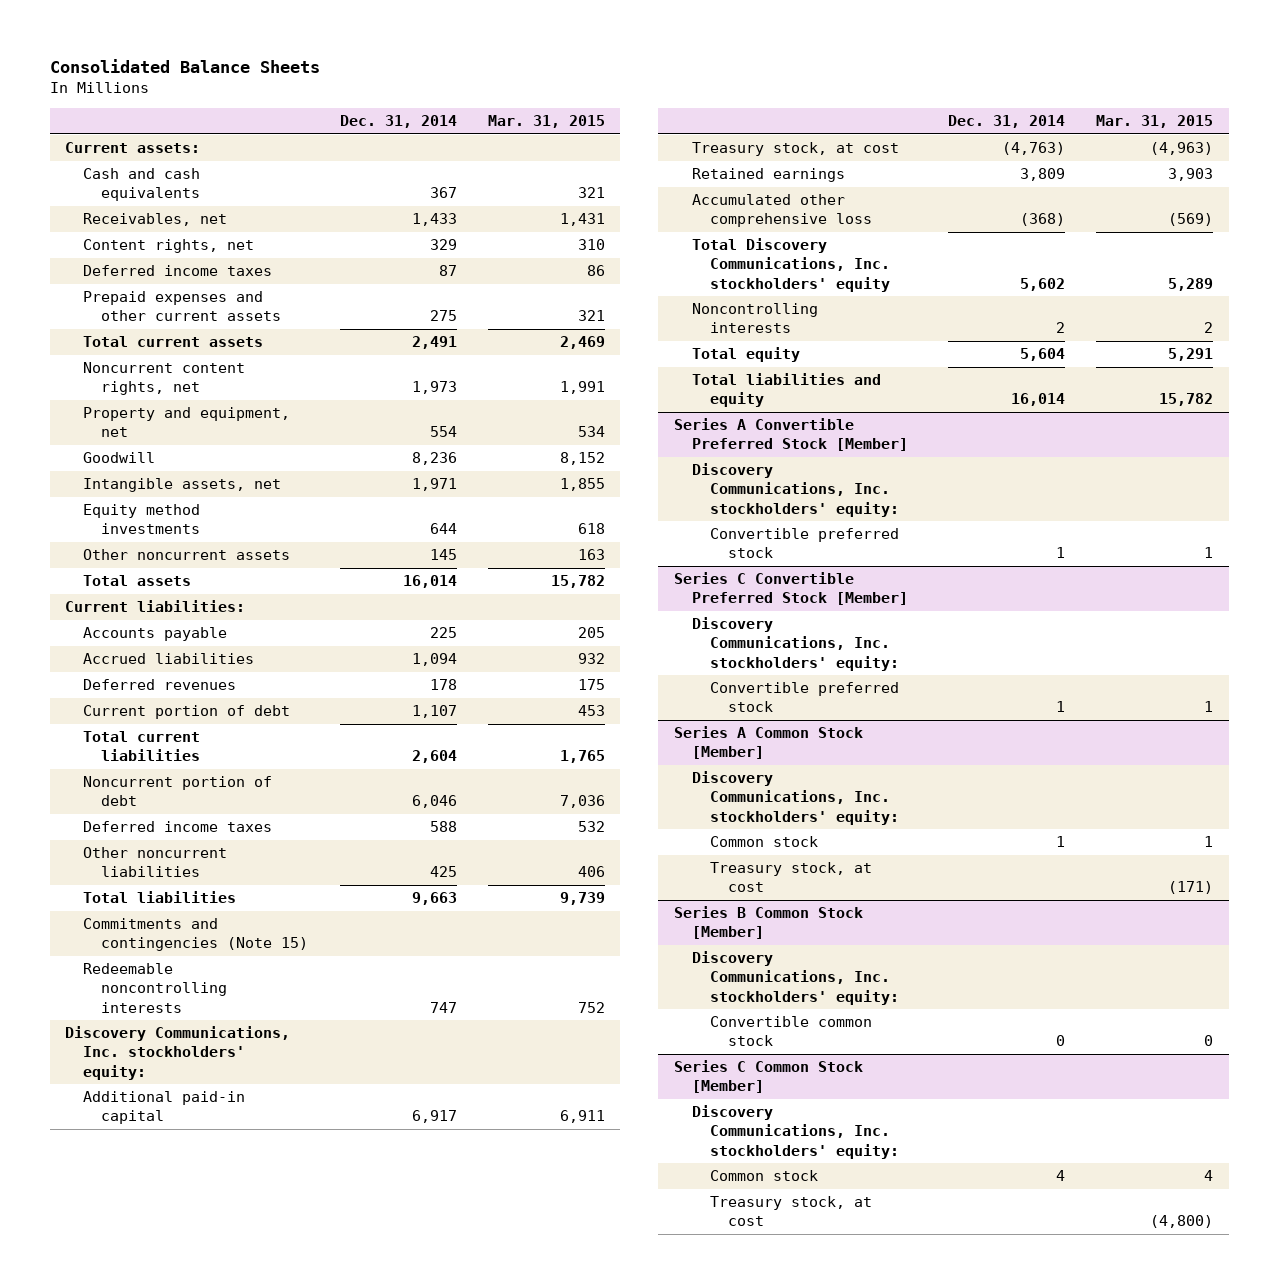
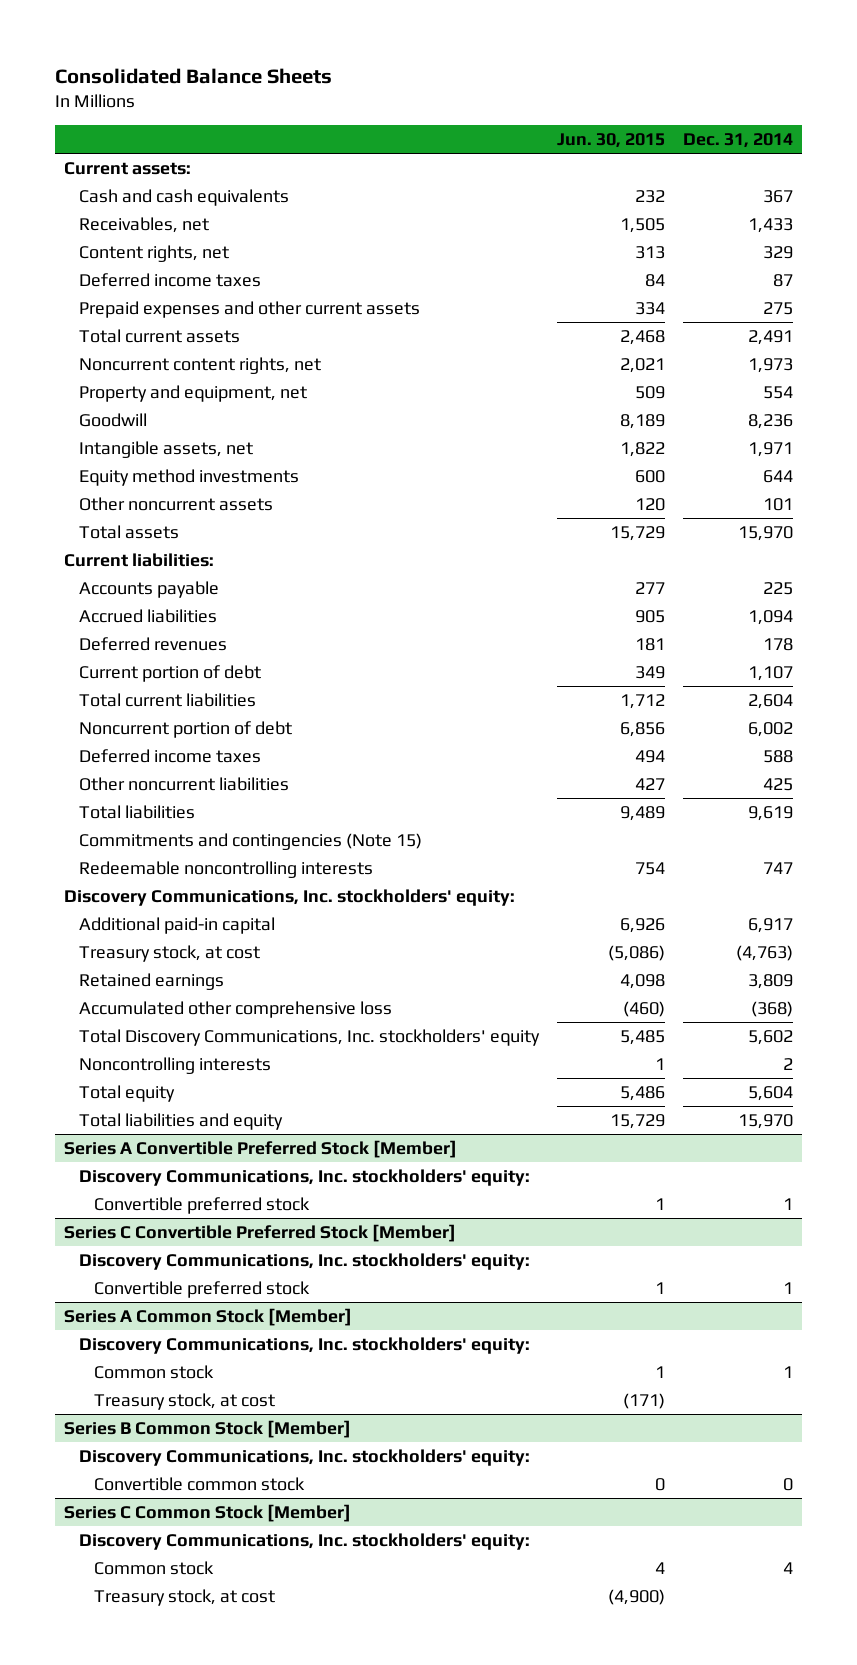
[487,115,605,129] Mar. 31, 2015 -> none
none -> [556,133,665,149] Jun. 30, 2015
[429,549,457,561] 145 -> [762,497,793,511] 101
[402,575,457,589] 16,014 -> [737,525,793,541] 15,970
[411,795,457,809] 6,046 -> [747,721,793,737] 6,002
[411,892,457,906] 9,663 -> [747,805,793,821] 9,619
[1010,393,1065,407] 16,014 -> [737,1113,793,1129] 15,970

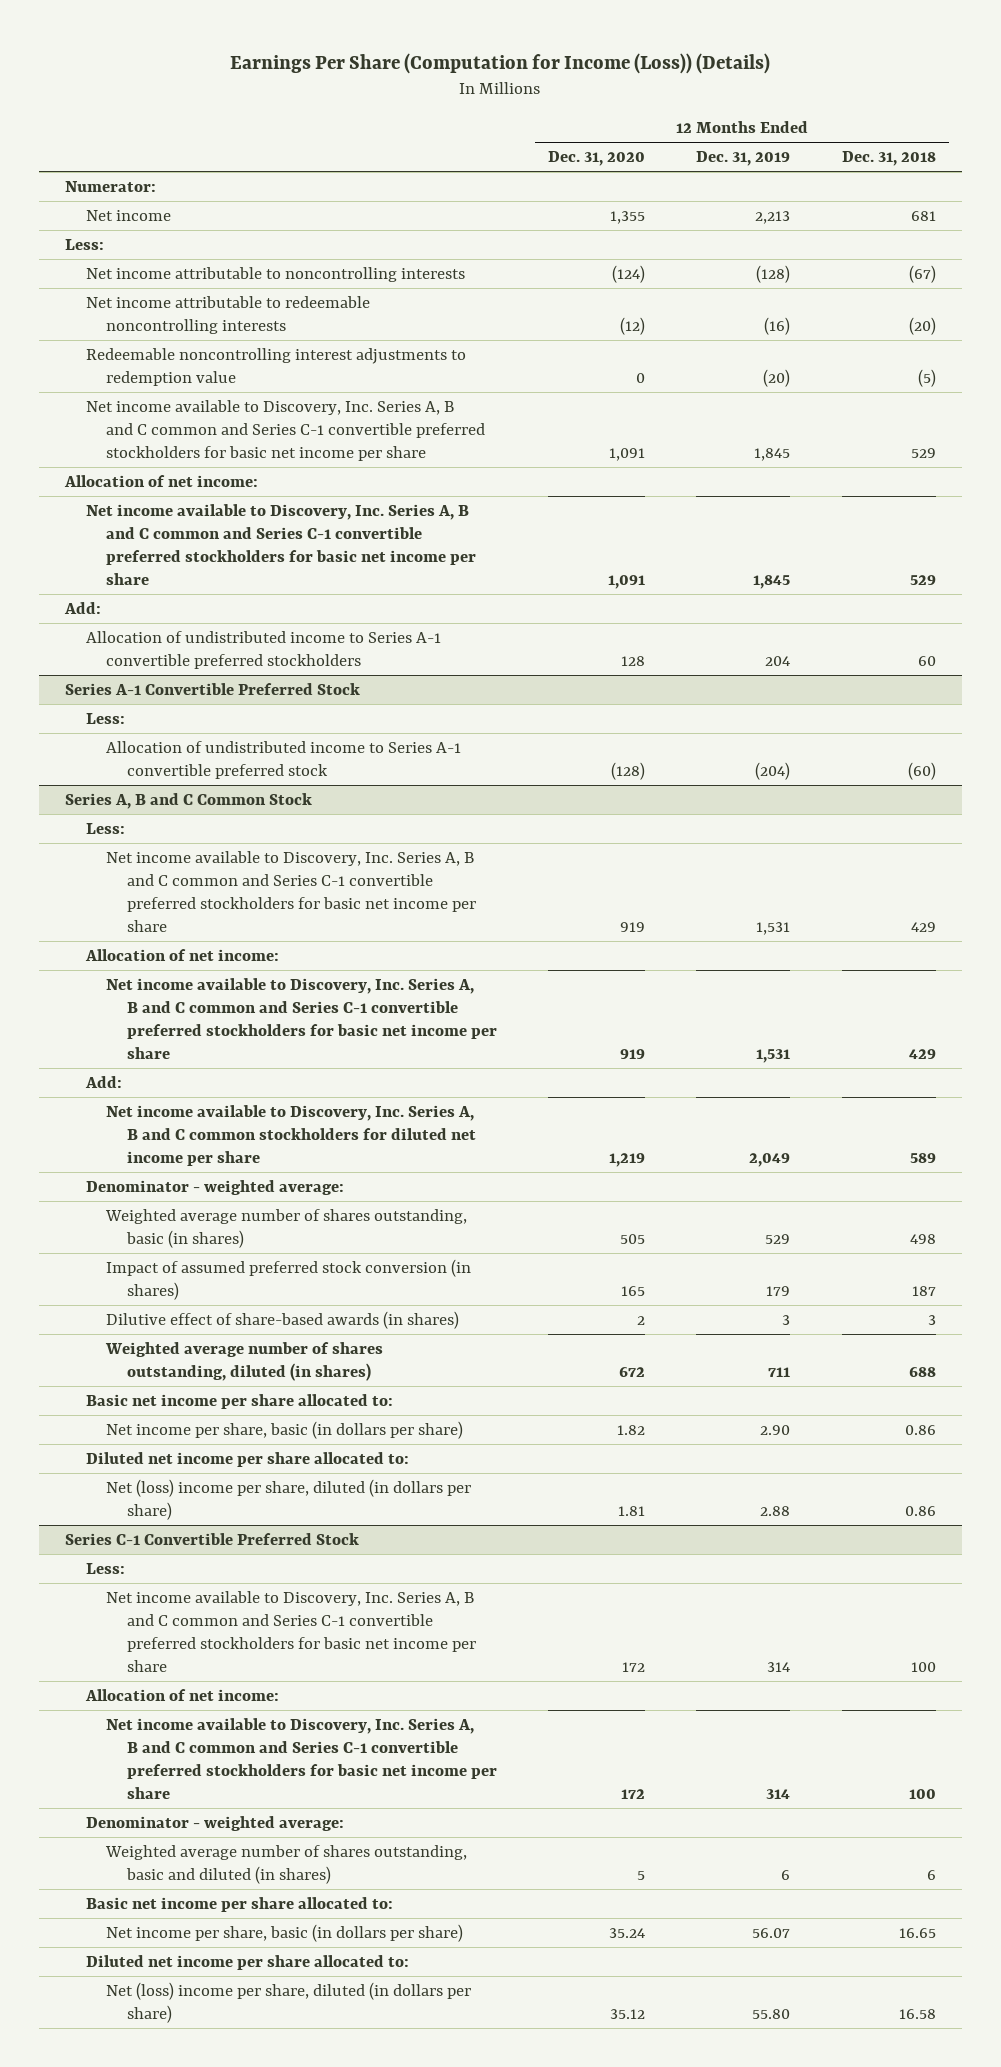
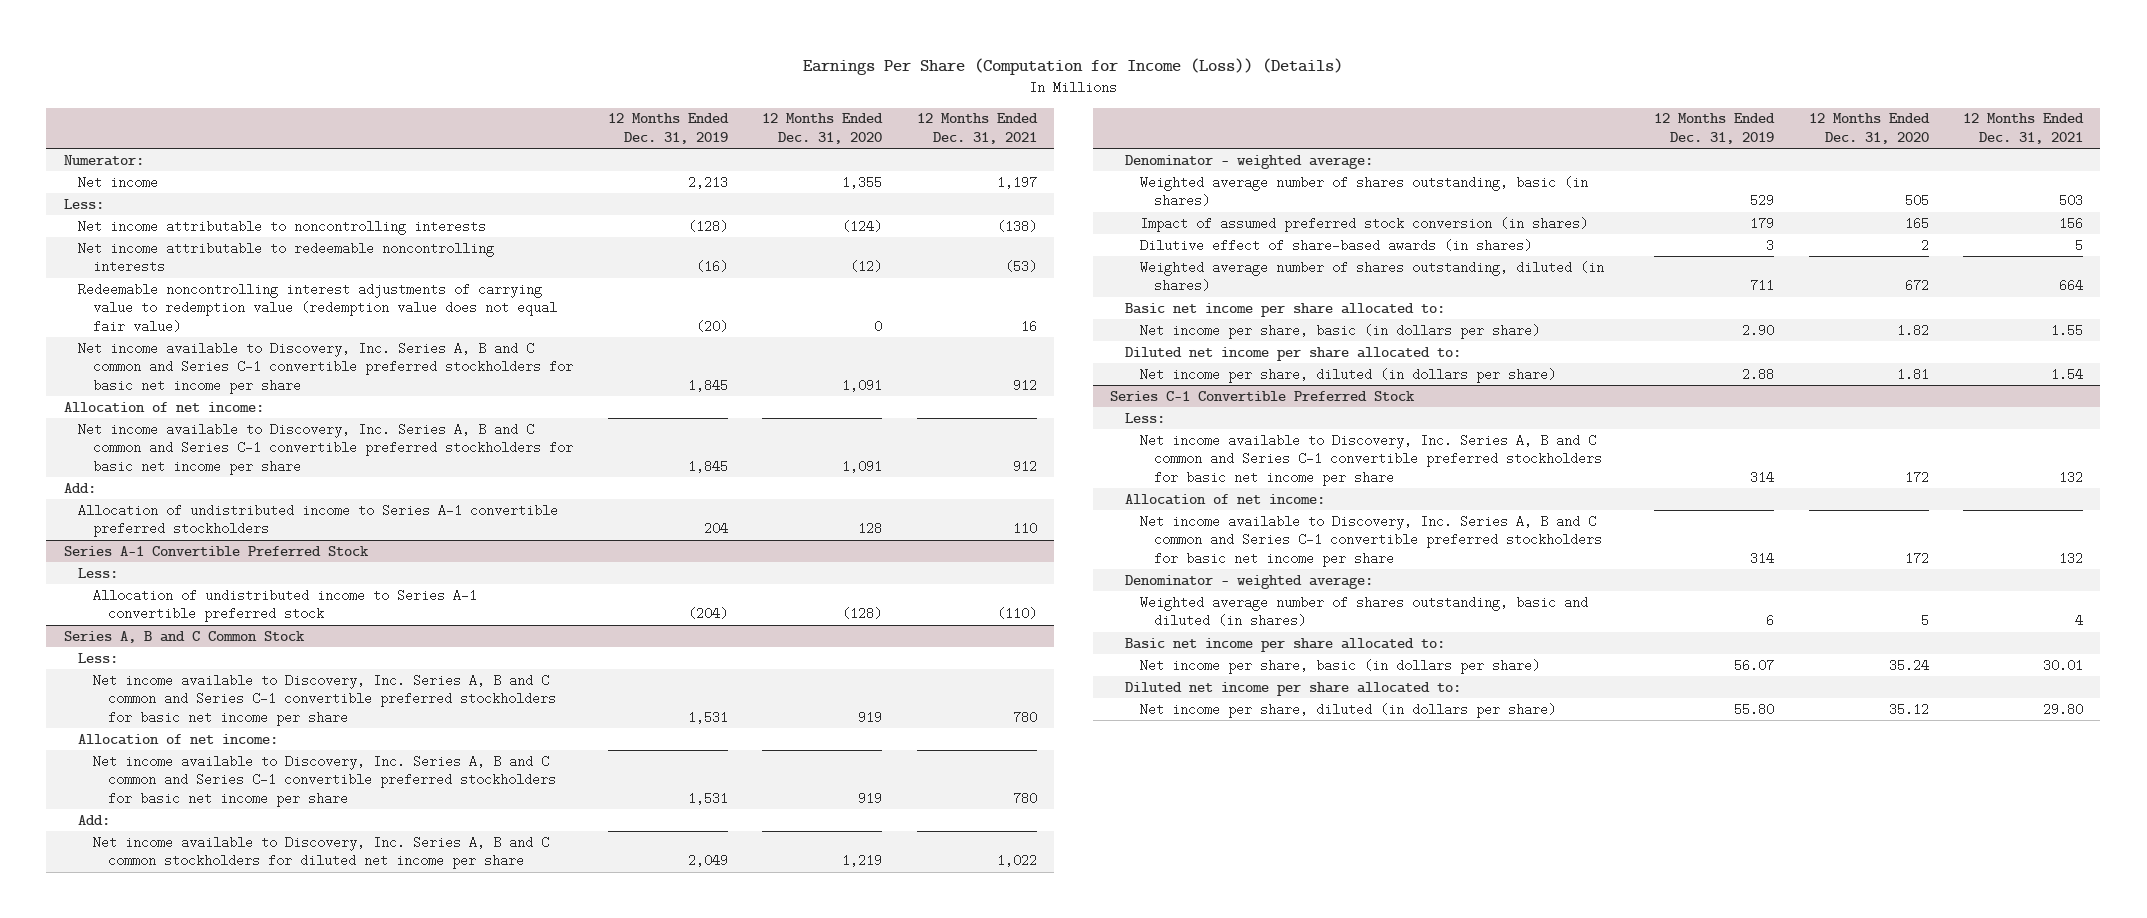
[841,151,936,167] Dec. 31, 2018 -> none
none -> [916,113,1038,144] 12 Months Ended Dec. 31, 2021
[85,347,466,386] Redeemable noncontrolling interest adjustments to redemption value -> [78,282,558,333] Redeemable noncontrolling interest adjustments of carrying value to redemption value (redemption value does not equal fair value)
[106,1478,472,1520] Net (loss) income per share, diluted (in dollars per share) -> [1139,367,1556,383] Net income per share, diluted (in dollars per share)
[106,1981,472,2023] Net (loss) income per share, diluted (in dollars per share) -> [1139,702,1556,718] Net income per share, diluted (in dollars per share)

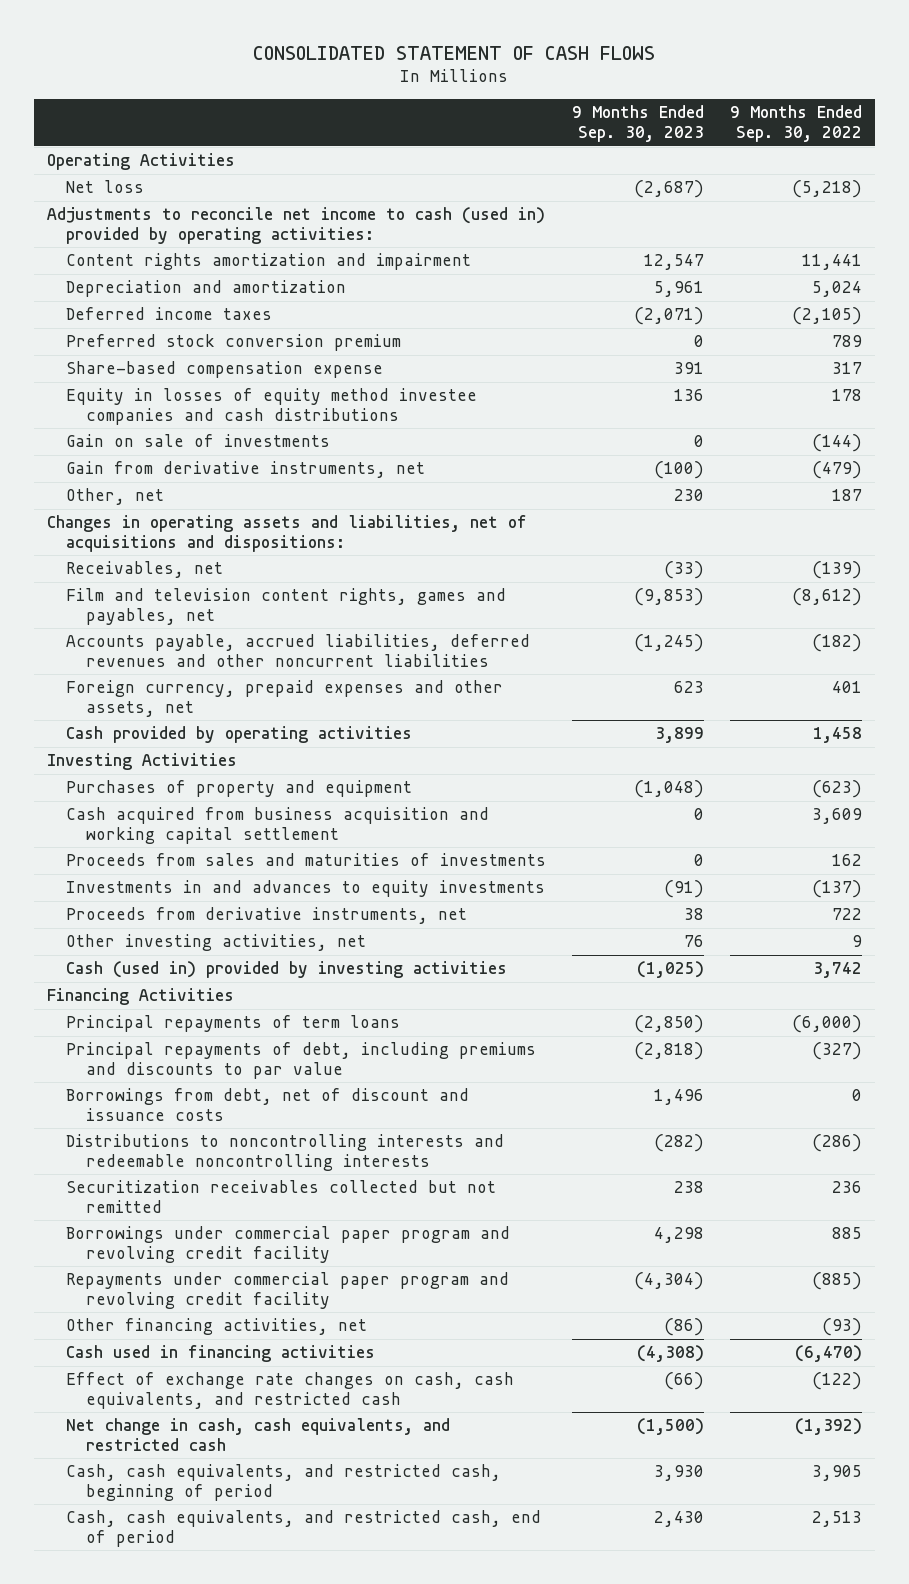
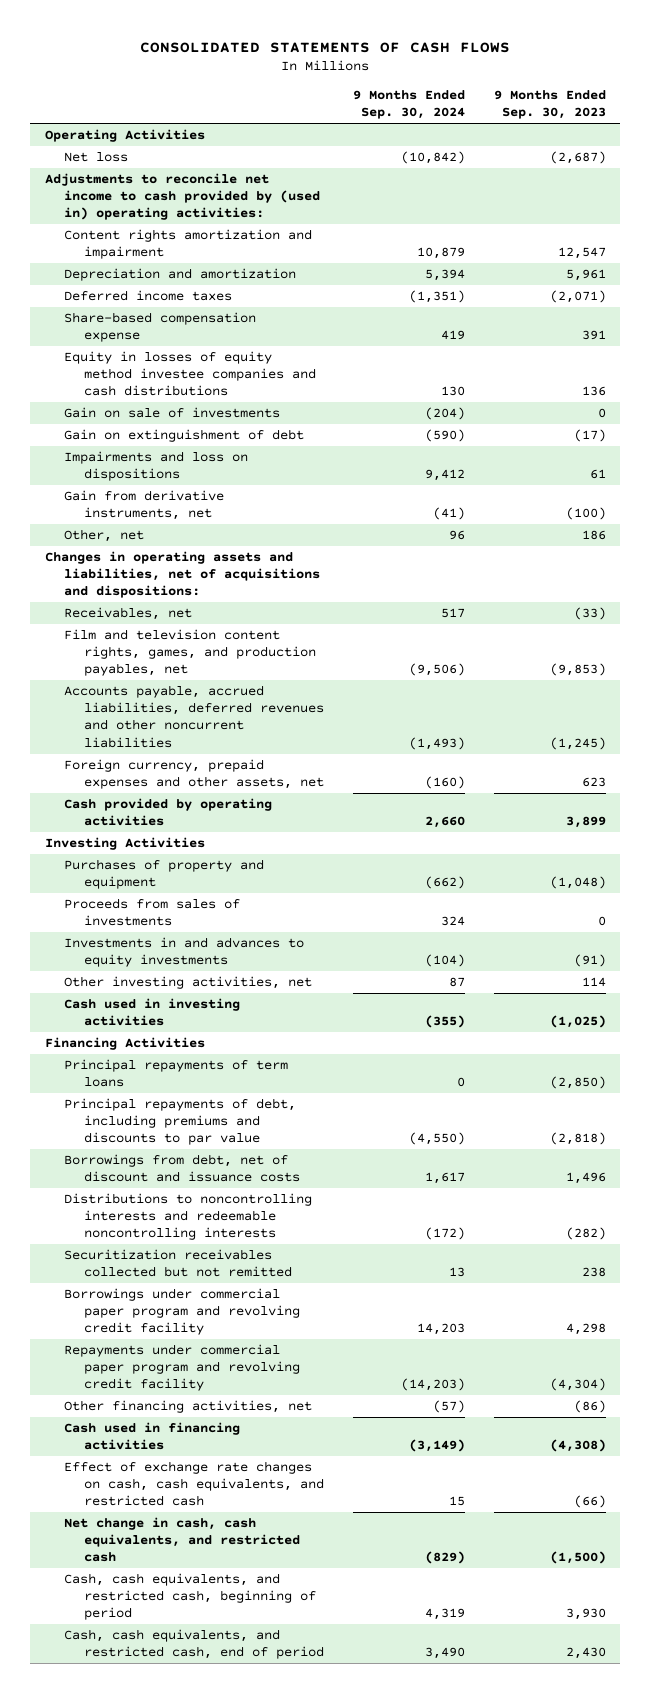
[253,45,656,60] CONSOLIDATED STATEMENT OF CASH FLOWS -> [140,41,511,53] CONSOLIDATED STATEMENTS OF CASH FLOWS
[730,105,863,142] 9 Months Ended Sep. 30, 2022 -> none
none -> [353,90,466,120] 9 Months Ended Sep. 30, 2024
[46,207,545,244] Adjustments to reconcile net income to cash (used in) provided by operating activities: -> [44,173,321,221] Adjustments to reconcile net income to cash provided by (used in) operating activities:
[66,334,402,352] Preferred stock conversion premium -> none
none -> [64,429,305,443] Gain on extinguishment of debt
none -> [64,451,249,482] Impairments and loss on dispositions
[674,489,705,502] 230 -> [581,530,606,541] 186
[66,588,507,625] Film and television content rights, games and payables, net -> [64,629,317,677] Film and television content rights, games, and production payables, net
[66,807,490,844] Cash acquired from business acquisition and working capital settlement -> none
[66,853,547,867] Proceeds from sales and maturities of investments -> [64,898,241,927] Proceeds from sales of investments
[66,907,468,925] Proceeds from derivative instruments, net -> none
[684,935,705,948] 76 -> [581,977,606,988] 114
[66,961,508,979] Cash (used in) provided by investing activities -> [64,998,241,1027] Cash used in investing activities

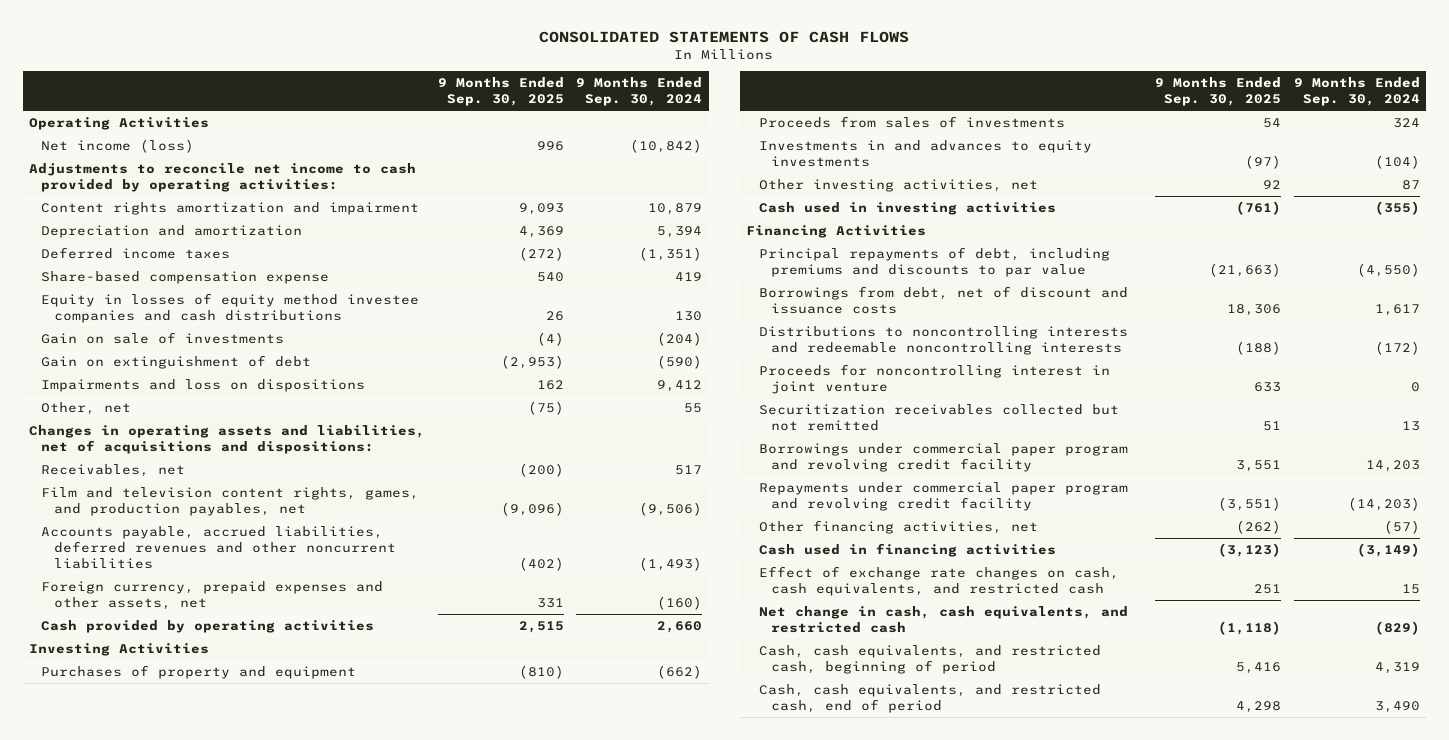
[493,90,606,120] 9 Months Ended Sep. 30, 2023 -> none
none -> [437,77,564,106] 9 Months Ended Sep. 30, 2025
[64,152,129,163] Net loss -> [41,138,195,153] Net income (loss)
[44,173,321,221] Adjustments to reconcile net income to cash provided by (used in) operating activities: -> [28,162,416,192] Adjustments to reconcile net income to cash provided by operating activities:
[64,490,225,521] Gain from derivative instruments, net -> none
[449,530,466,541] 96 -> [684,402,703,413] 55
[64,1059,289,1088] Principal repayments of term loans -> none
none -> [758,363,1110,394] Proceeds for noncontrolling interest in joint venture

